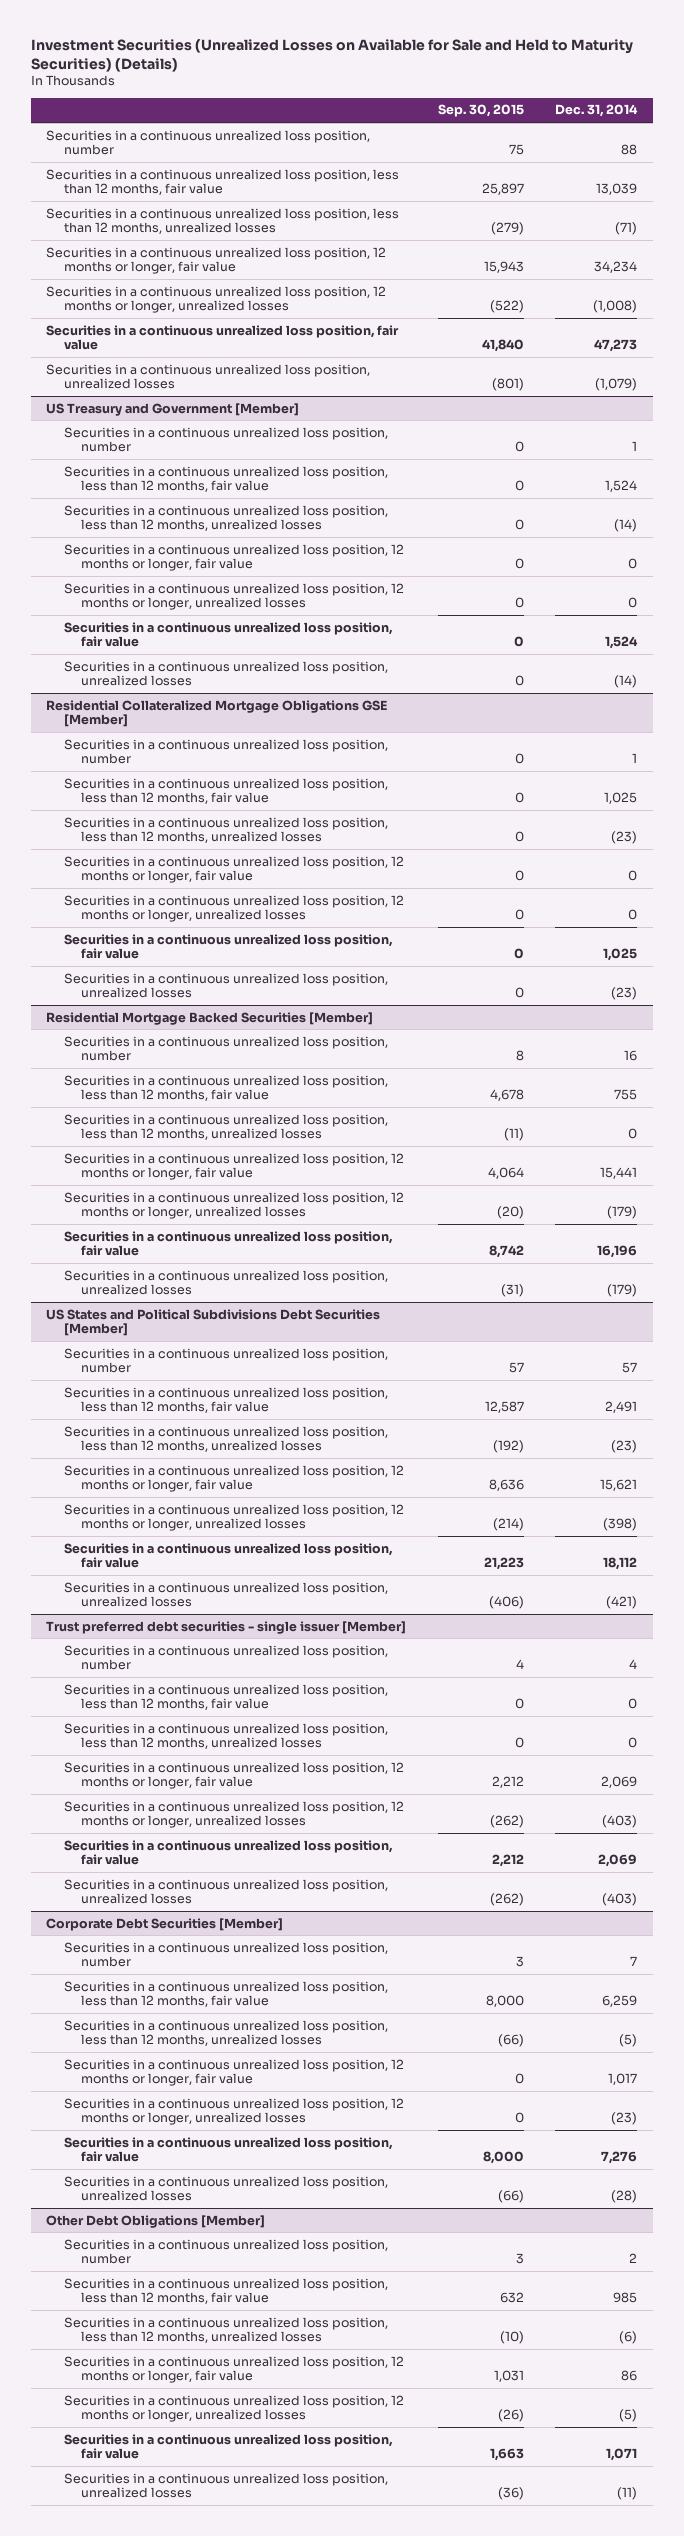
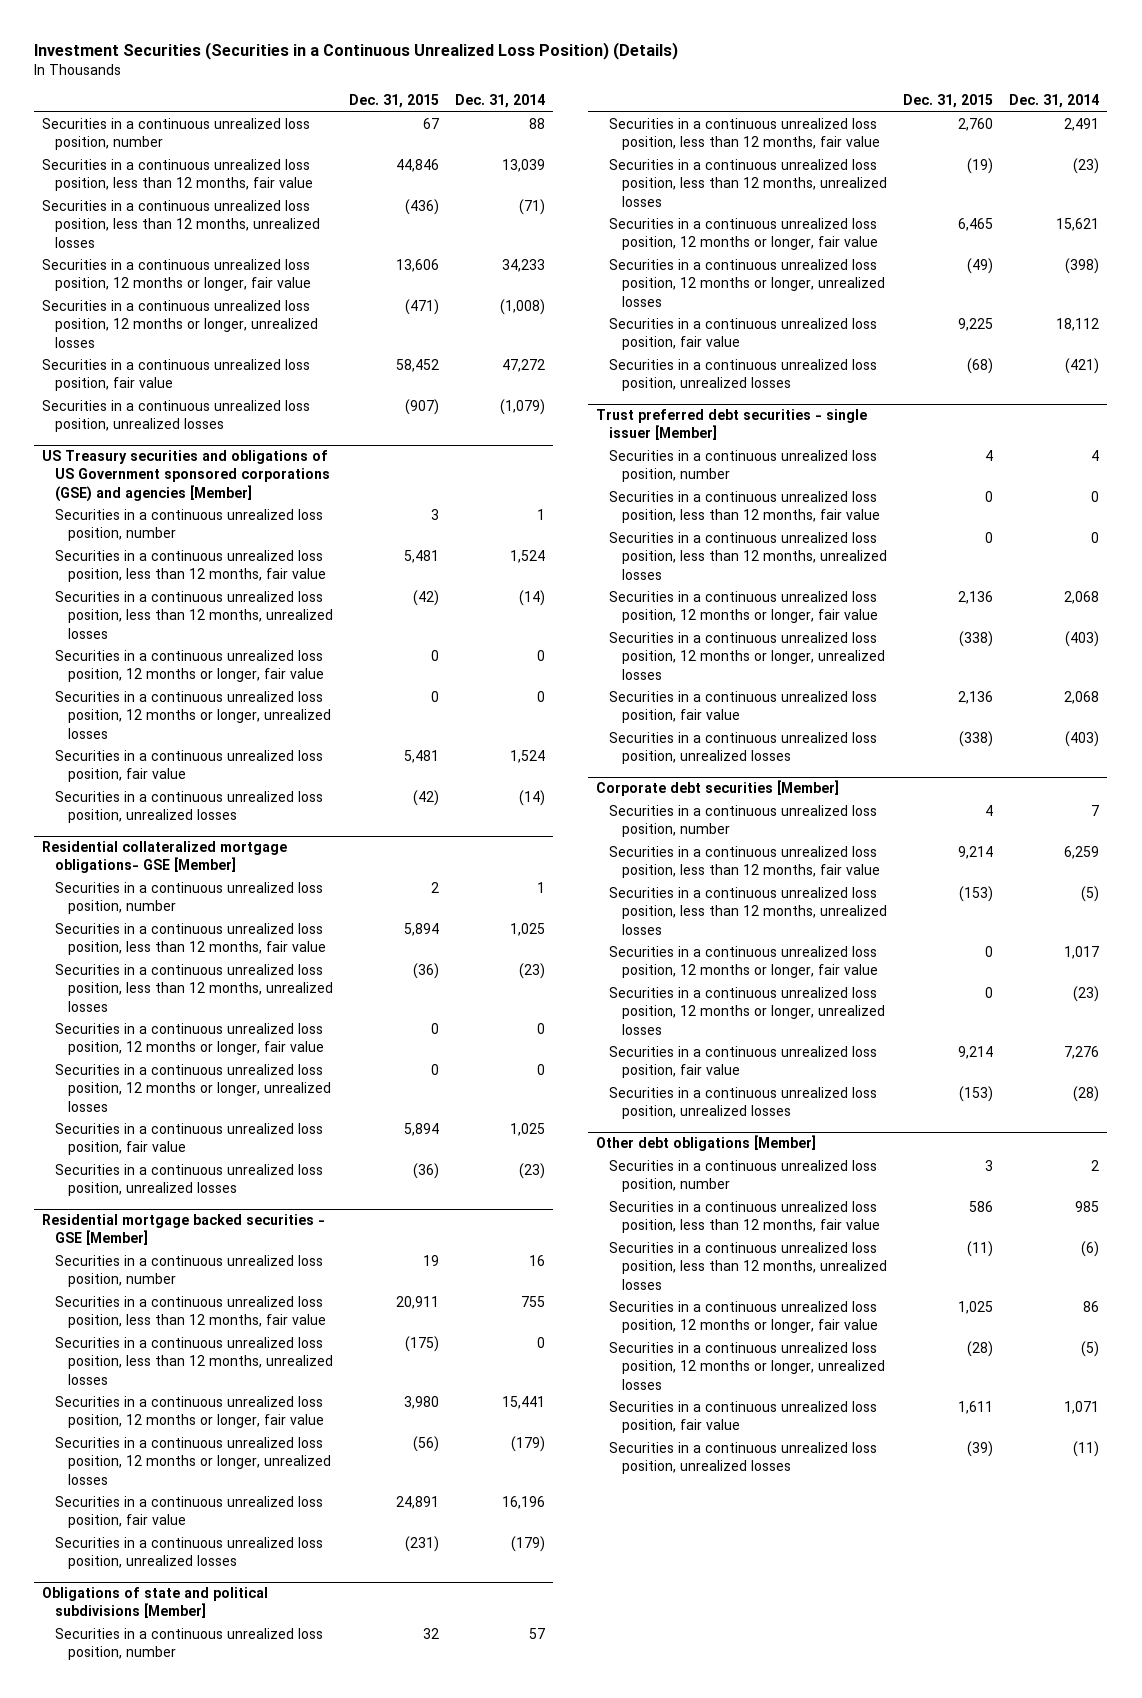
[30,38,633,72] Investment Securities (Unrealized Losses on Available for Sale and Held to Maturity Securities) (Details) -> [34,42,679,61] Investment Securities (Securities in a Continuous Unrealized Loss Position) (Details)
[437,104,524,118] Sep. 30, 2015 -> none
none -> [349,94,440,109] Dec. 31, 2015
[594,261,638,274] 34,234 -> [502,259,546,273] 34,233
[594,339,638,353] 47,273 -> [502,359,546,373] 47,272
[46,402,300,416] US Treasury and Government [Member] -> [42,450,331,502] US Treasury securities and obligations of US Government sponsored corporations (GSE) and agencies [Member]
[46,699,388,728] Residential Collateralized Mortgage Obligations GSE [Member] -> [42,841,288,874] Residential collateralized mortgage obligations- GSE [Member]
[46,1011,374,1025] Residential Mortgage Backed Securities [Member] -> [42,1214,326,1246] Residential mortgage backed securities - GSE [Member]
[46,1308,381,1337] US States and Political Subdivisions Debt Securities [Member] -> [42,1587,269,1619] Obligations of state and political subdivisions [Member]
[601,1776,638,1789] 2,069 -> [1064,591,1100,605] 2,068
[598,1854,638,1868] 2,069 -> [1064,691,1100,705] 2,068
[46,1917,284,1931] Corporate Debt Securities [Member] -> [596,780,840,797] Corporate debt securities [Member]
[46,2214,266,2228] Other Debt Obligations [Member] -> [596,1135,817,1152] Other debt obligations [Member]

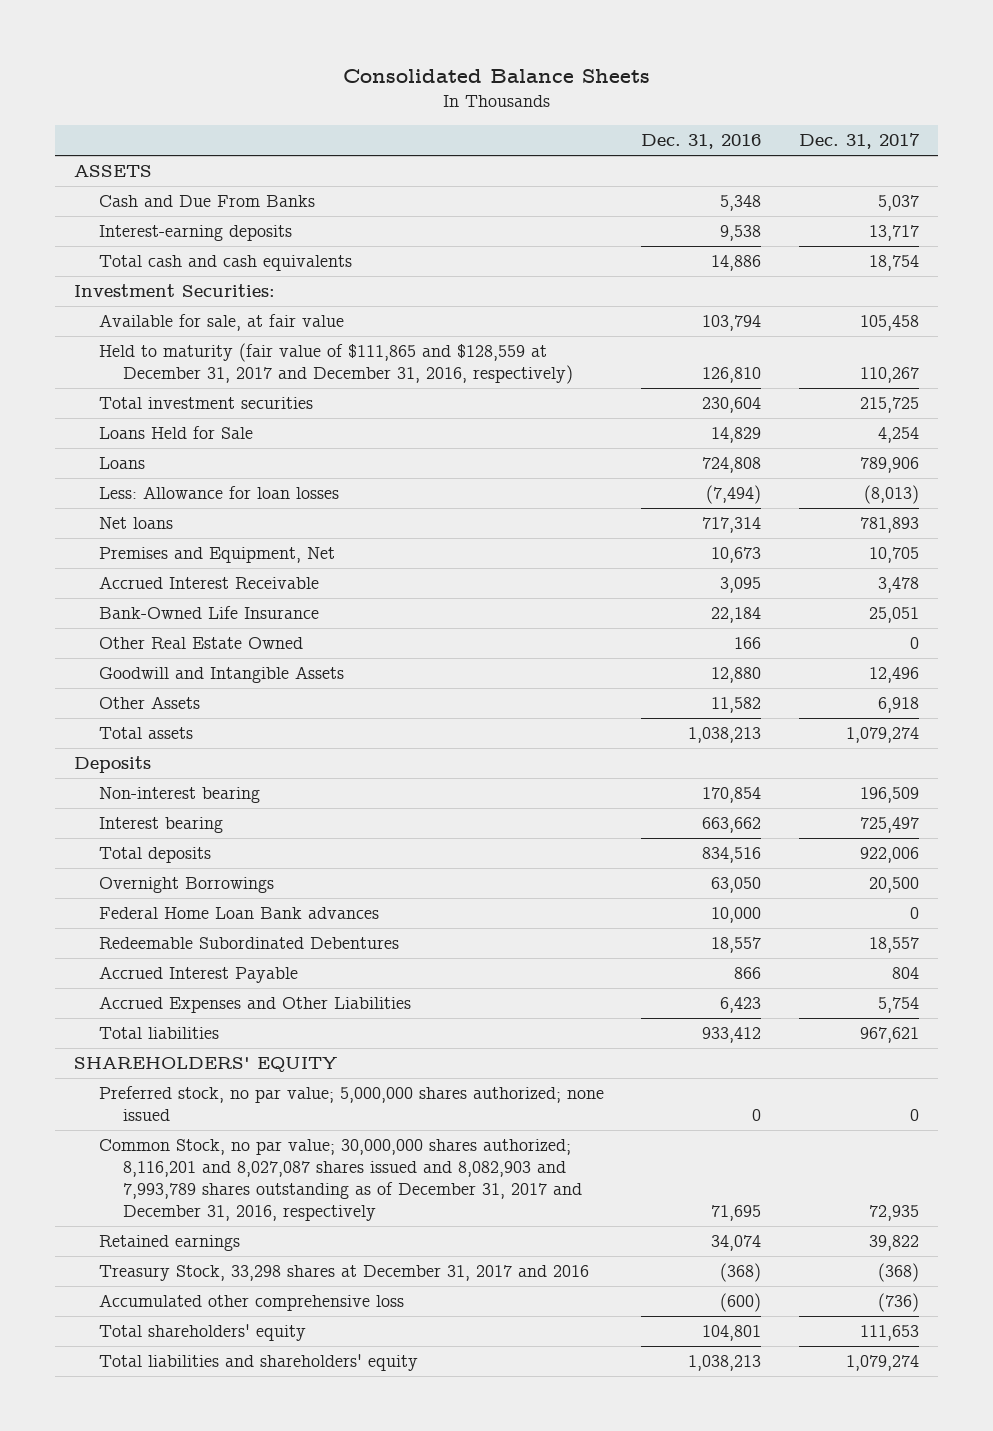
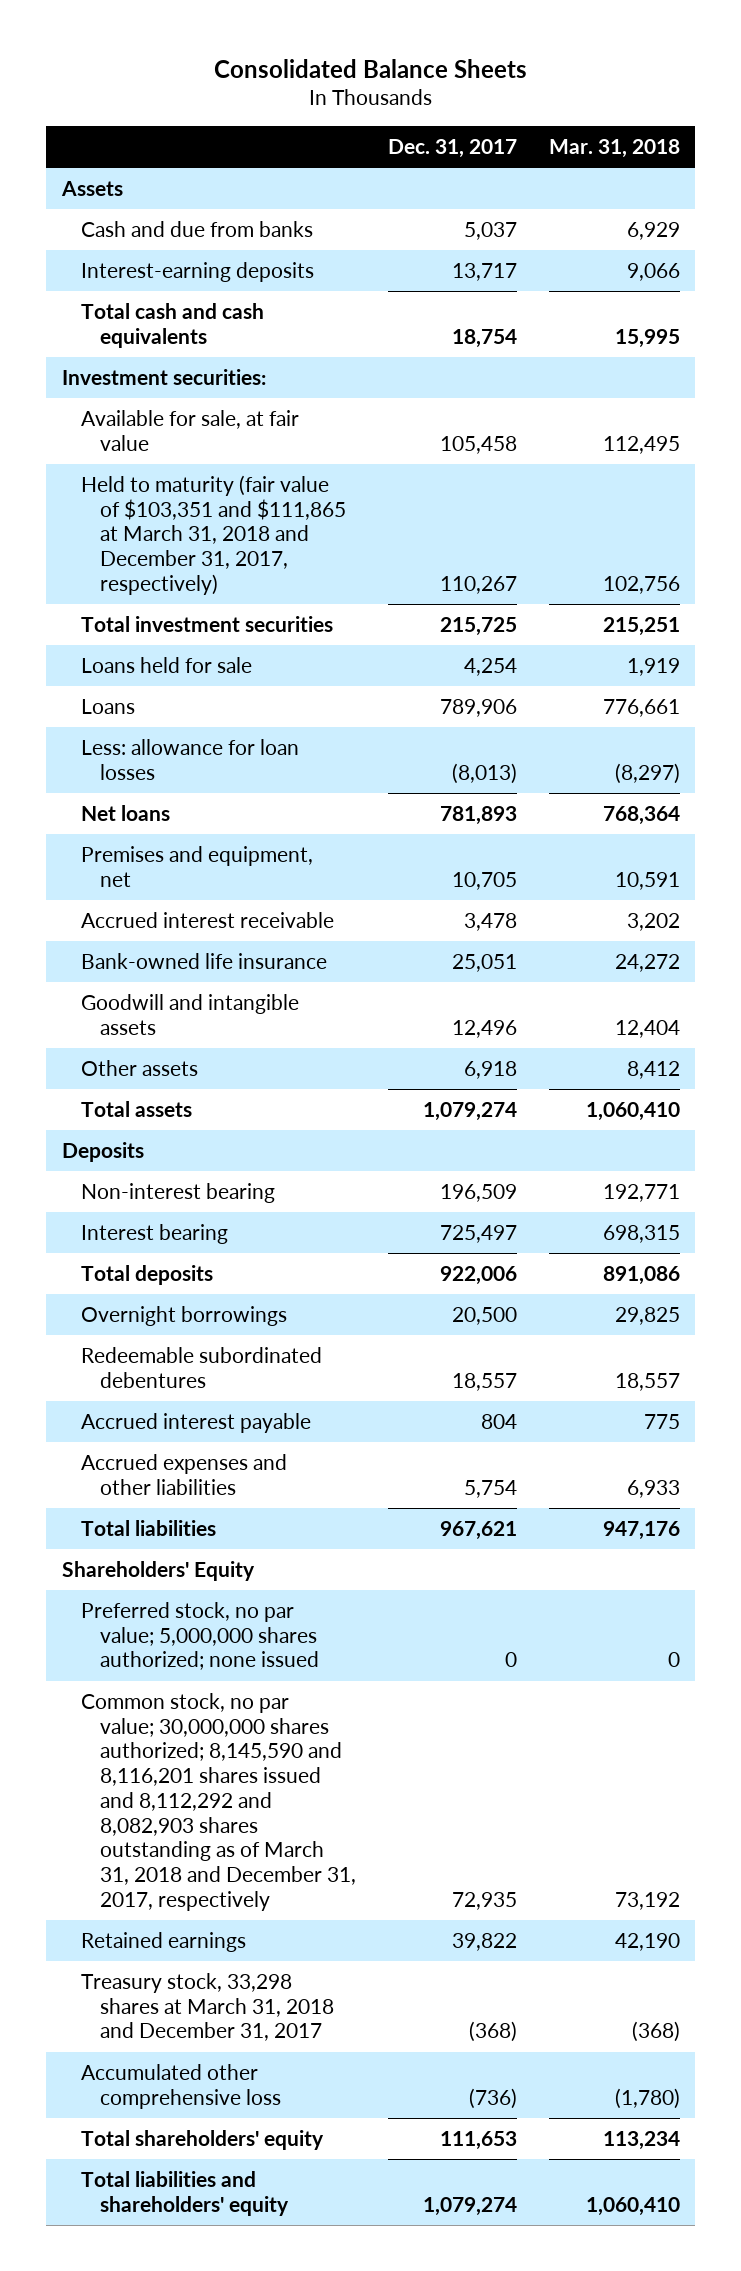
[641,134,762,150] Dec. 31, 2016 -> none
none -> [548,139,680,159] Mar. 31, 2018
[73,165,152,178] ASSETS -> [60,180,123,196] Assets
[98,195,315,208] Cash and Due From Banks -> [80,220,313,237] Cash and due from banks
[73,284,275,298] Investment Securities: -> [61,368,266,385] Investment securities:
[98,343,574,385] Held to maturity (fair value of $111,865 and $128,559 at December 31, 2017 and December 31, 2016, respectively) -> [80,474,347,595] Held to maturity (fair value of $103,351 and $111,865 at March 31, 2018 and December 31, 2017, respectively)
[98,426,253,440] Loans Held for Sale -> [80,656,252,673] Loans held for sale
[98,486,339,500] Less: Allowance for loan losses -> [80,738,299,780] Less: allowance for loan losses
[98,637,303,650] Other Real Estate Owned -> none
[98,547,335,564] Premises and Equipment, Net -> [80,845,313,887] Premises and equipment, net
[98,576,319,590] Accrued Interest Receivable -> [80,911,334,928] Accrued interest receivable
[98,606,319,620] Bank-Owned Life Insurance -> [80,952,327,969] Bank-owned life insurance
[98,666,344,684] Goodwill and Intangible Assets -> [80,993,299,1035] Goodwill and intangible assets
[98,696,200,710] Other Assets -> [80,1059,198,1076] Other assets
[98,907,379,920] Federal Home Loan Bank advances -> none
[98,877,274,894] Overnight Borrowings -> [80,1305,287,1326] Overnight borrowings
[98,937,399,950] Redeemable Subordinated Debentures -> [80,1346,322,1388] Redeemable subordinated debentures
[98,966,298,984] Accrued Interest Payable -> [80,1412,311,1433] Accrued interest payable
[98,996,411,1014] Accrued Expenses and Other Liabilities -> [80,1453,287,1495] Accrued expenses and other liabilities
[73,1057,337,1073] SHAREHOLDERS' EQUITY -> [61,1560,255,1581] Shareholders' Equity
[98,1139,583,1222] Common Stock, no par value; 30,000,000 shares authorized; 8,116,201 and 8,027,087 shares issued and 8,082,903 and 7,993,789 shares outstanding as of December 31, 2017 and December 31, 2016, respectively -> [80,1692,357,1911] Common stock, no par value; 30,000,000 shares authorized; 8,145,590 and 8,116,201 shares issued and 8,112,292 and 8,082,903 shares outstanding as of March 31, 2018 and December 31, 2017, respectively
[98,1265,589,1282] Treasury Stock, 33,298 shares at December 31, 2017 and 2016 -> [80,1972,335,2042] Treasury stock, 33,298 shares at March 31, 2018 and December 31, 2017

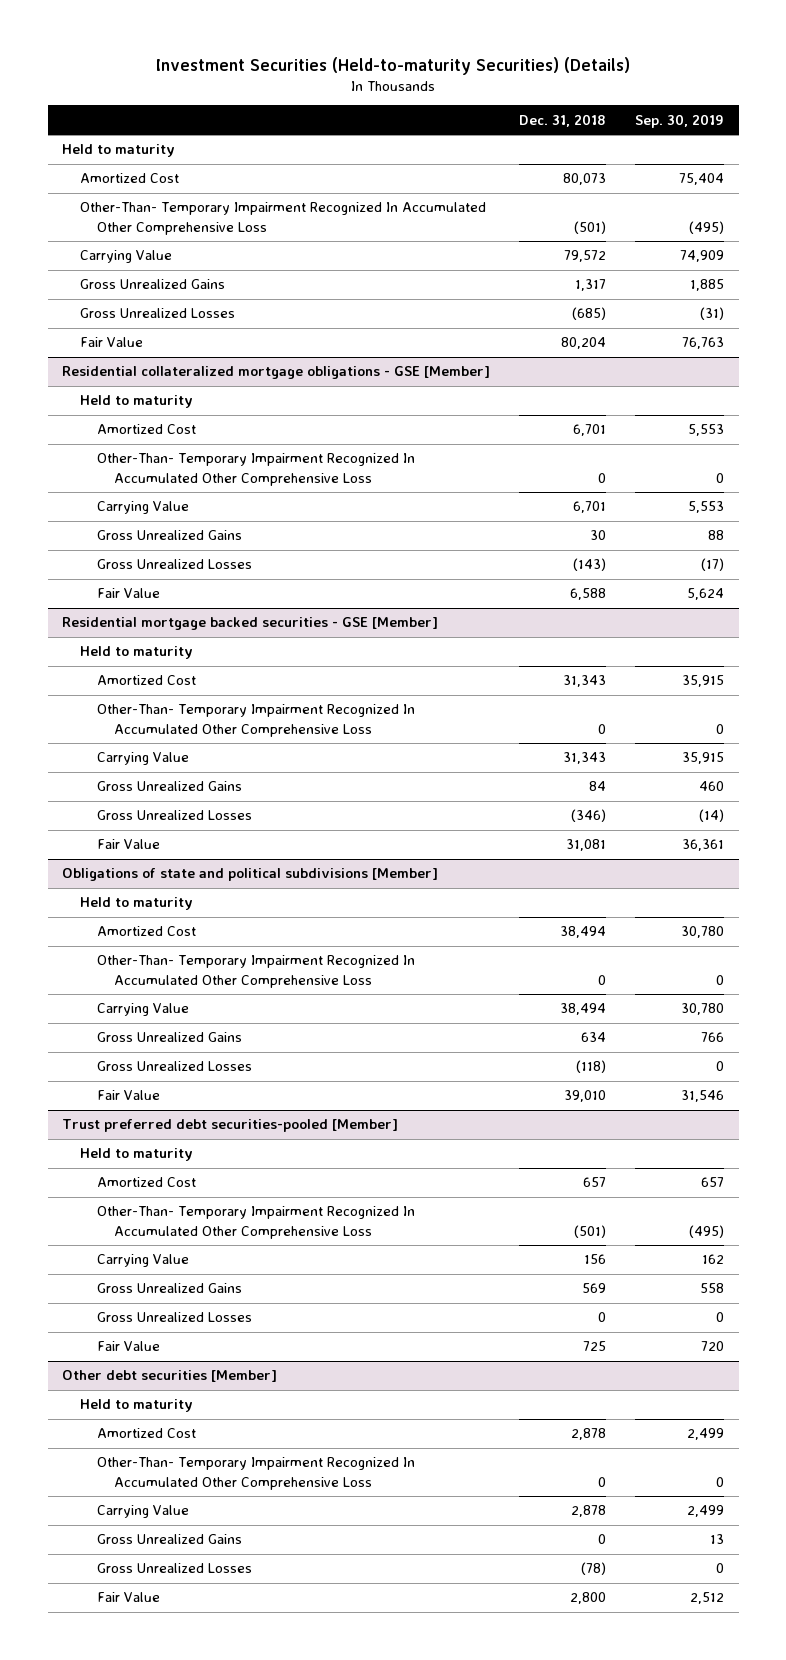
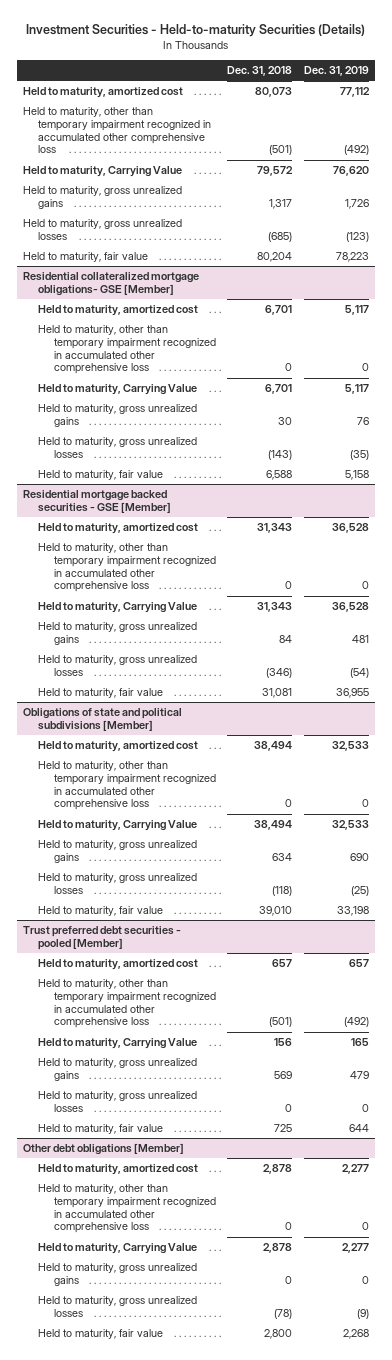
[156,56,631,75] Investment Securities (Held-to-maturity Securities) (Details) -> [25,24,365,38] Investment Securities - Held-to-maturity Securities (Details)
[635,113,725,128] Sep. 30, 2019 -> none
none -> [303,66,369,77] Dec. 31, 2019
[62,144,176,158] Held to maturity -> none
[79,395,193,409] Held to maturity -> none
[79,173,179,184] Amortized Cost -> [23,87,184,99] Held to maturity, amortized cost
[79,202,486,235] Other-Than- Temporary Impairment Recognized In Accumulated Other Comprehensive Loss -> [23,107,212,154] Held to maturity, other than temporary impairment recognized in accumulated other comprehensive loss
[79,250,172,264] Carrying Value -> [23,166,183,178] Held to maturity, Carrying Value
[79,279,225,290] Gross Unrealized Gains -> [23,186,183,209] Held to maturity, gross unrealized gains
[79,308,235,319] Gross Unrealized Losses -> [23,219,183,240] Held to maturity, gross unrealized losses
[79,337,143,348] Fair Value -> [23,252,149,263] Held to maturity, fair value
[62,366,491,380] Residential collateralized mortgage obligations - GSE [Member] -> [23,272,200,296] Residential collateralized mortgage obligations- GSE [Member]
[96,424,196,435] Amortized Cost -> [38,305,199,317] Held to maturity, amortized cost
[96,453,415,486] Other-Than- Temporary Impairment Recognized In Accumulated Other Comprehensive Loss -> [38,325,216,375] Held to maturity, other than temporary impairment recognized in accumulated other comprehensive loss
[96,501,189,515] Carrying Value -> [38,384,198,396] Held to maturity, Carrying Value
[96,530,242,541] Gross Unrealized Gains -> [38,404,198,427] Held to maturity, gross unrealized gains
[96,559,252,570] Gross Unrealized Losses -> [38,437,198,458] Held to maturity, gross unrealized losses
[96,588,160,599] Fair Value -> [38,470,164,481] Held to maturity, fair value
[79,646,193,660] Held to maturity -> none
[96,675,196,686] Amortized Cost -> [38,523,199,535] Held to maturity, amortized cost
[96,704,415,737] Other-Than- Temporary Impairment Recognized In Accumulated Other Comprehensive Loss -> [38,543,216,593] Held to maturity, other than temporary impairment recognized in accumulated other comprehensive loss
[96,752,189,766] Carrying Value -> [38,602,198,614] Held to maturity, Carrying Value
[96,781,242,792] Gross Unrealized Gains -> [38,622,198,645] Held to maturity, gross unrealized gains
[96,810,252,821] Gross Unrealized Losses -> [38,655,198,676] Held to maturity, gross unrealized losses
[96,839,160,850] Fair Value -> [38,688,164,699] Held to maturity, fair value
[79,897,193,911] Held to maturity -> none
[79,1148,193,1162] Held to maturity -> none
[79,1399,193,1413] Held to maturity -> none
[96,926,196,937] Amortized Cost -> [38,741,199,753] Held to maturity, amortized cost
[96,955,415,988] Other-Than- Temporary Impairment Recognized In Accumulated Other Comprehensive Loss -> [38,761,216,811] Held to maturity, other than temporary impairment recognized in accumulated other comprehensive loss
[96,1003,189,1017] Carrying Value -> [38,820,198,832] Held to maturity, Carrying Value
[96,1032,242,1043] Gross Unrealized Gains -> [38,840,198,863] Held to maturity, gross unrealized gains
[96,1061,252,1072] Gross Unrealized Losses -> [38,873,198,894] Held to maturity, gross unrealized losses
[96,1090,160,1101] Fair Value -> [38,906,164,917] Held to maturity, fair value
[62,1119,399,1133] Trust preferred debt securities-pooled [Member] -> [23,926,182,950] Trust preferred debt securities - pooled [Member]
[96,1177,196,1188] Amortized Cost -> [38,959,199,971] Held to maturity, amortized cost
[96,1206,415,1239] Other-Than- Temporary Impairment Recognized In Accumulated Other Comprehensive Loss -> [38,979,216,1029] Held to maturity, other than temporary impairment recognized in accumulated other comprehensive loss
[96,1254,189,1268] Carrying Value -> [38,1038,198,1050] Held to maturity, Carrying Value
[96,1283,242,1294] Gross Unrealized Gains -> [38,1058,198,1081] Held to maturity, gross unrealized gains
[96,1312,252,1323] Gross Unrealized Losses -> [38,1091,198,1112] Held to maturity, gross unrealized losses
[96,1341,160,1352] Fair Value -> [38,1124,164,1135] Held to maturity, fair value
[62,1370,278,1383] Other debt securities [Member] -> [23,1143,185,1156] Other debt obligations [Member]
[96,1428,196,1439] Amortized Cost -> [38,1164,199,1176] Held to maturity, amortized cost
[96,1457,415,1490] Other-Than- Temporary Impairment Recognized In Accumulated Other Comprehensive Loss -> [38,1184,216,1234] Held to maturity, other than temporary impairment recognized in accumulated other comprehensive loss
[96,1505,189,1519] Carrying Value -> [38,1243,198,1255] Held to maturity, Carrying Value
[96,1534,242,1545] Gross Unrealized Gains -> [38,1263,198,1286] Held to maturity, gross unrealized gains
[96,1563,252,1574] Gross Unrealized Losses -> [38,1296,198,1317] Held to maturity, gross unrealized losses
[96,1592,160,1603] Fair Value -> [38,1329,164,1340] Held to maturity, fair value

